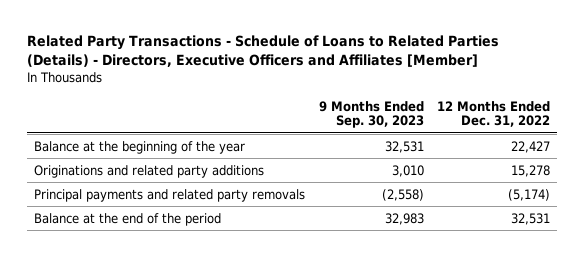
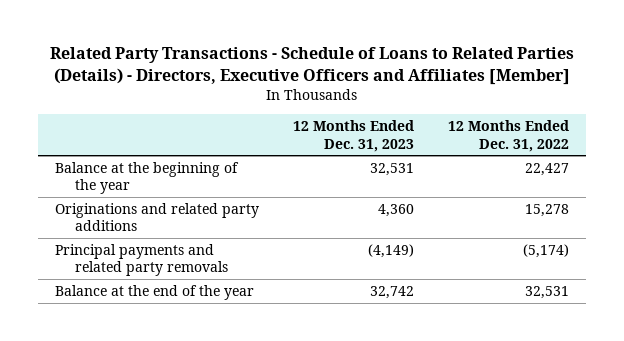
[318,100,424,129] 9 Months Ended Sep. 30, 2023 -> none
none -> [292,120,414,152] 12 Months Ended Dec. 31, 2023
[33,212,221,226] Balance at the end of the period -> [54,284,254,300] Balance at the end of the year

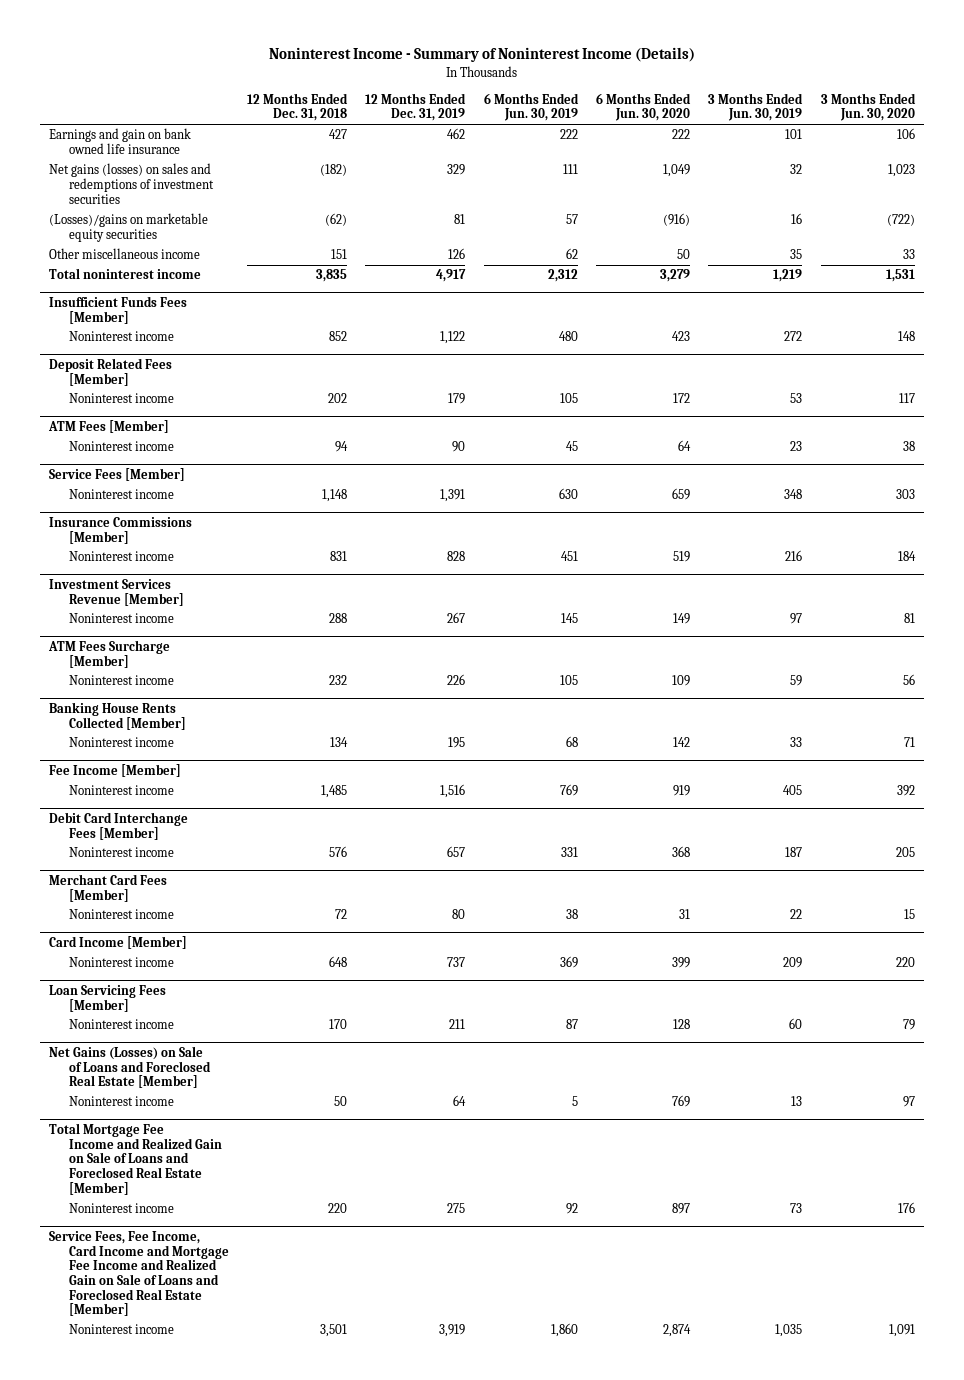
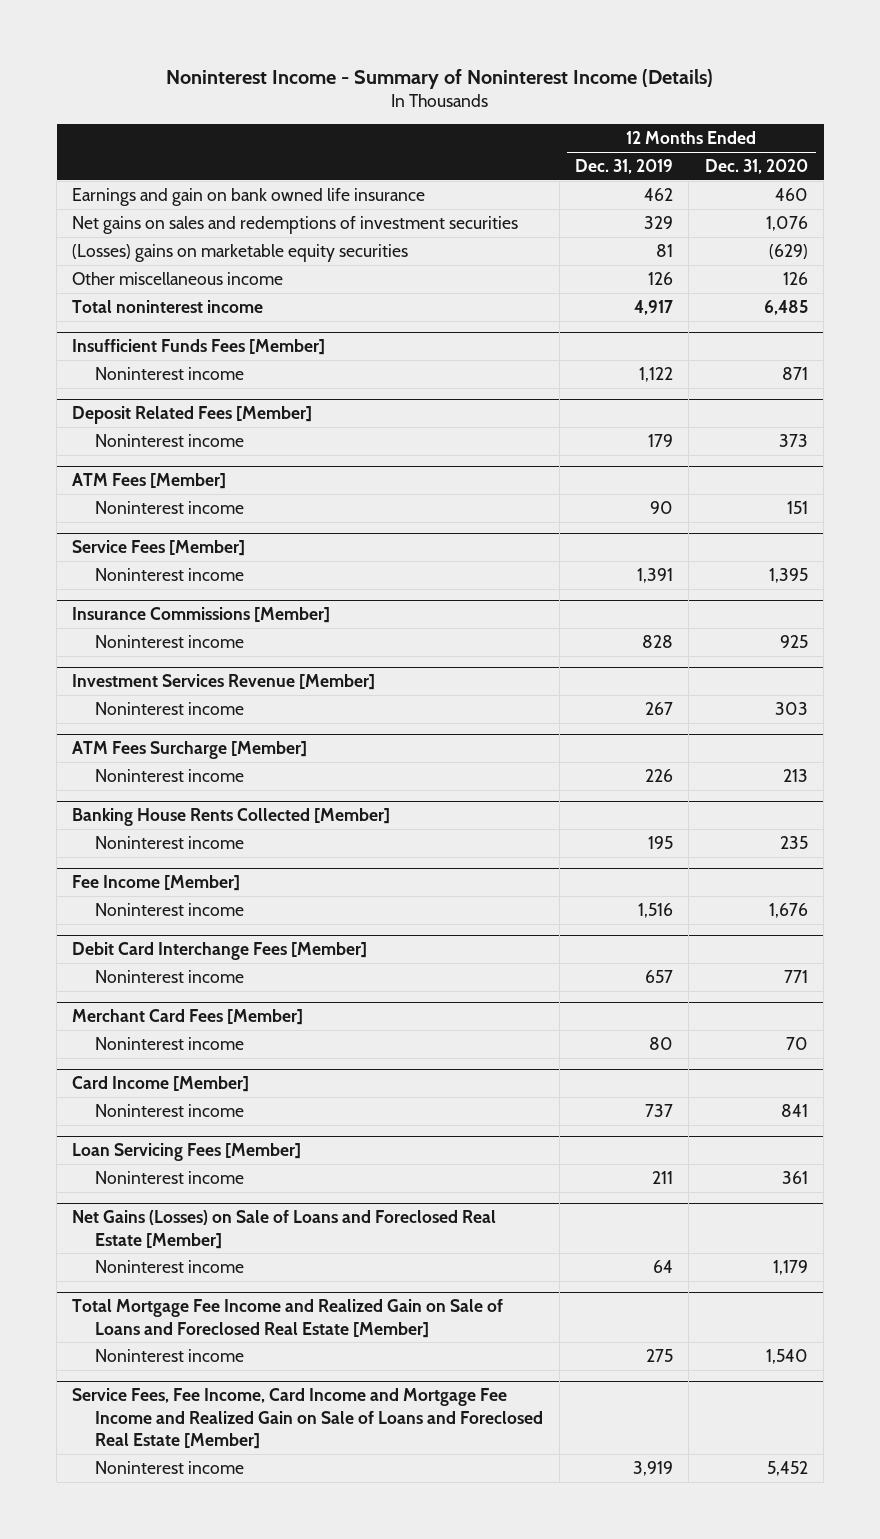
[247,92,349,122] 12 Months Ended Dec. 31, 2018 -> none
[483,92,579,122] 6 Months Ended Jun. 30, 2019 -> none
[596,92,692,122] 6 Months Ended Jun. 30, 2020 -> none
[708,92,804,122] 3 Months Ended Jun. 30, 2019 -> none
[820,92,916,122] 3 Months Ended Jun. 30, 2020 -> none
none -> [704,159,808,175] Dec. 31, 2020
[48,163,214,204] Net gains (losses) on sales and redemptions of investment securities -> [72,215,519,234] Net gains on sales and redemptions of investment securities
[48,213,208,243] (Losses)/gains on marketable equity securities -> [72,243,409,262] (Losses) gains on marketable equity securities

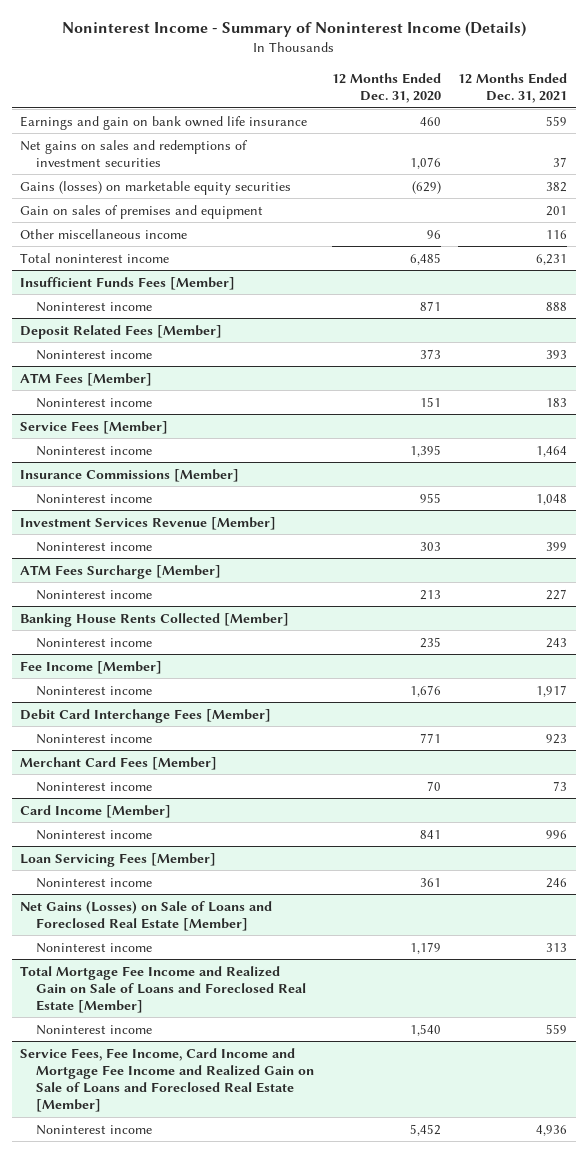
[574,159,673,175] Dec. 31, 2019 -> none
none -> [458,73,568,104] 12 Months Ended Dec. 31, 2021
[72,243,409,262] (Losses) gains on marketable equity securities -> [20,180,292,195] Gains (losses) on marketable equity securities
none -> [20,204,264,219] Gain on sales of premises and equipment
[782,271,808,285] 126 -> [426,229,441,239] 96
[779,634,808,648] 925 -> [419,492,441,503] 955

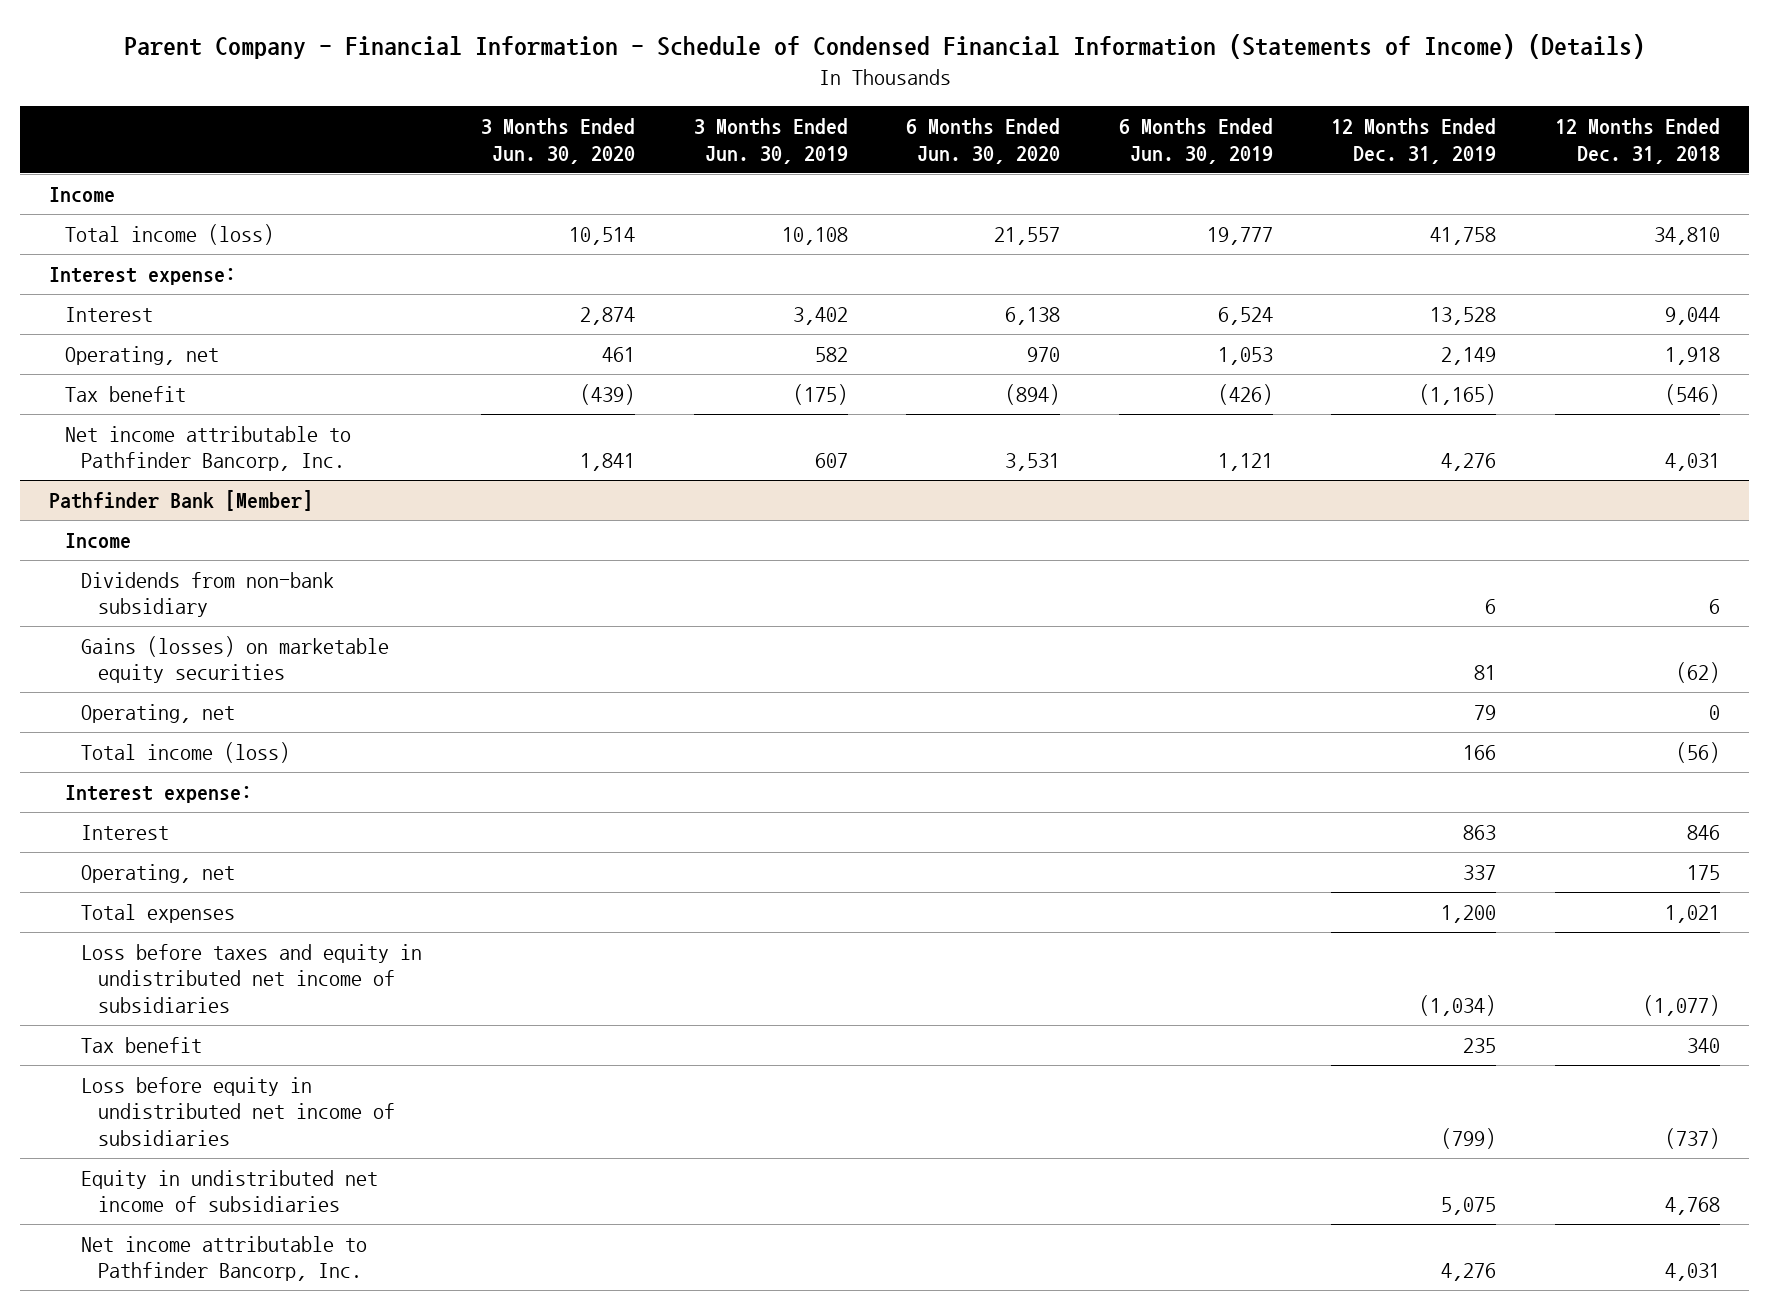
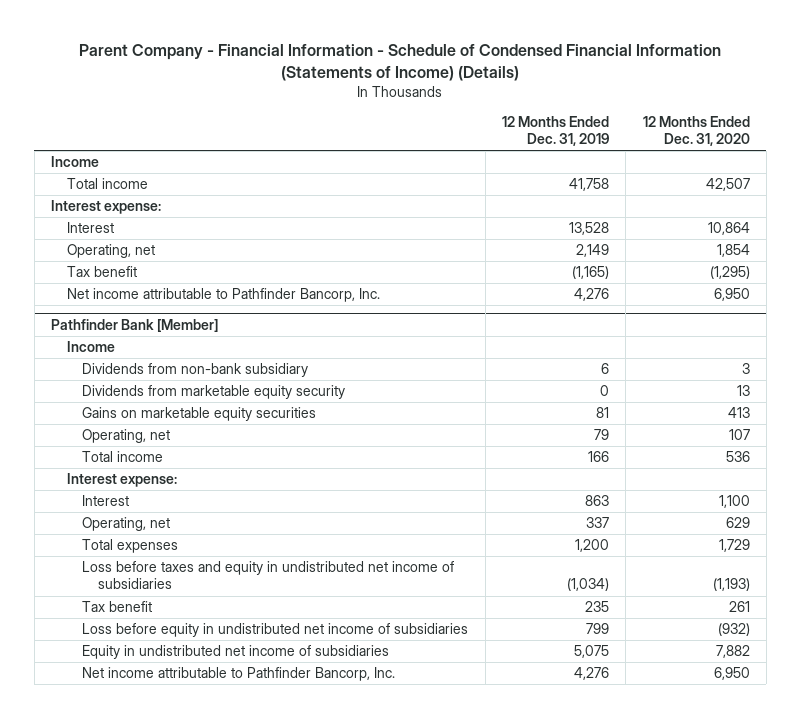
[481,118,636,164] 3 Months Ended Jun. 30, 2020 -> none
[693,118,848,164] 3 Months Ended Jun. 30, 2019 -> none
[906,118,1061,164] 6 Months Ended Jun. 30, 2020 -> none
[1118,118,1273,164] 6 Months Ended Jun. 30, 2019 -> none
[1555,118,1721,164] 12 Months Ended Dec. 31, 2018 -> none
none -> [642,116,750,147] 12 Months Ended Dec. 31, 2020
[65,224,275,246] Total income (loss) -> [66,178,148,190] Total income
none -> [82,385,346,400] Dividends from marketable equity security
[81,636,390,684] Gains (losses) on marketable equity securities -> [82,407,317,422] Gains on marketable equity securities
[81,742,291,764] Total income (loss) -> [82,451,164,463] Total income
[1441,1127,1497,1149] (799) -> [585,623,609,635] 799

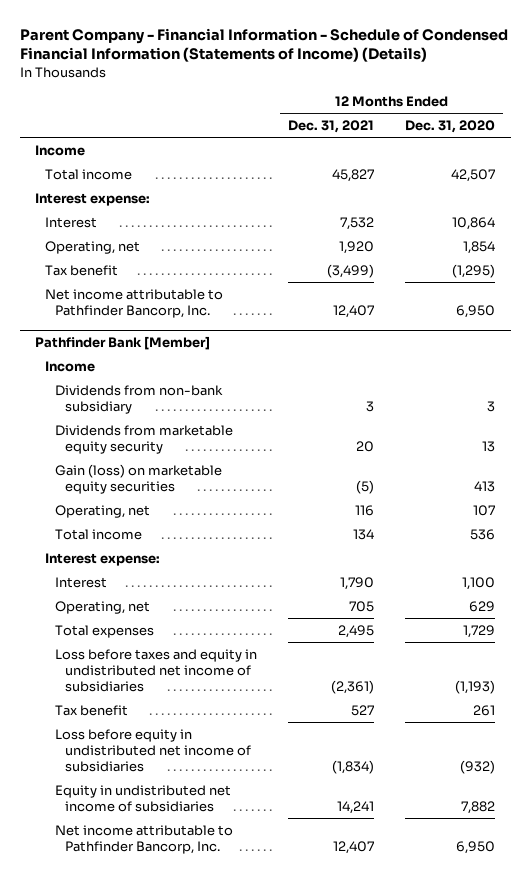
[501,116,609,147] 12 Months Ended Dec. 31, 2019 -> none
none -> [288,119,375,133] Dec. 31, 2021
[82,407,317,422] Gains on marketable equity securities -> [54,463,222,494] Gain (loss) on marketable equity securities

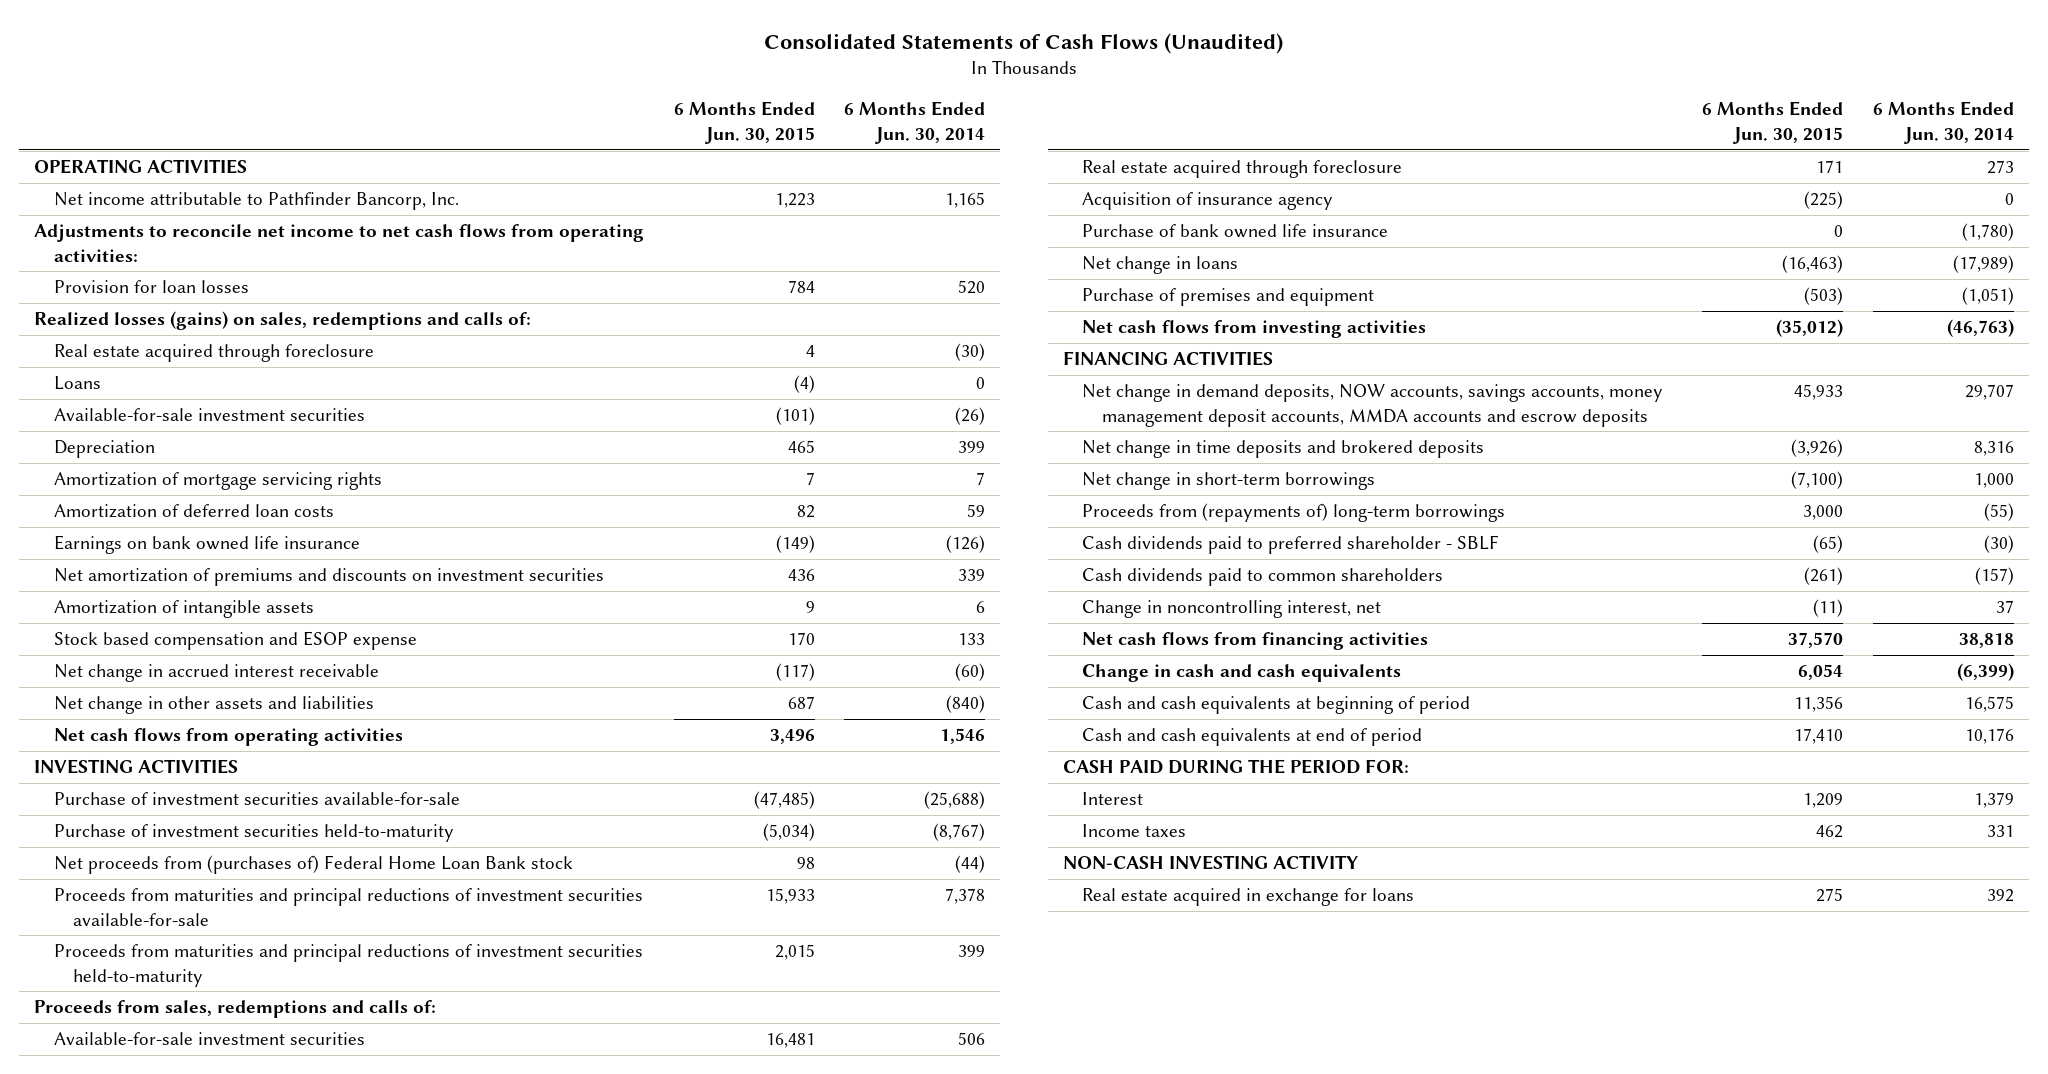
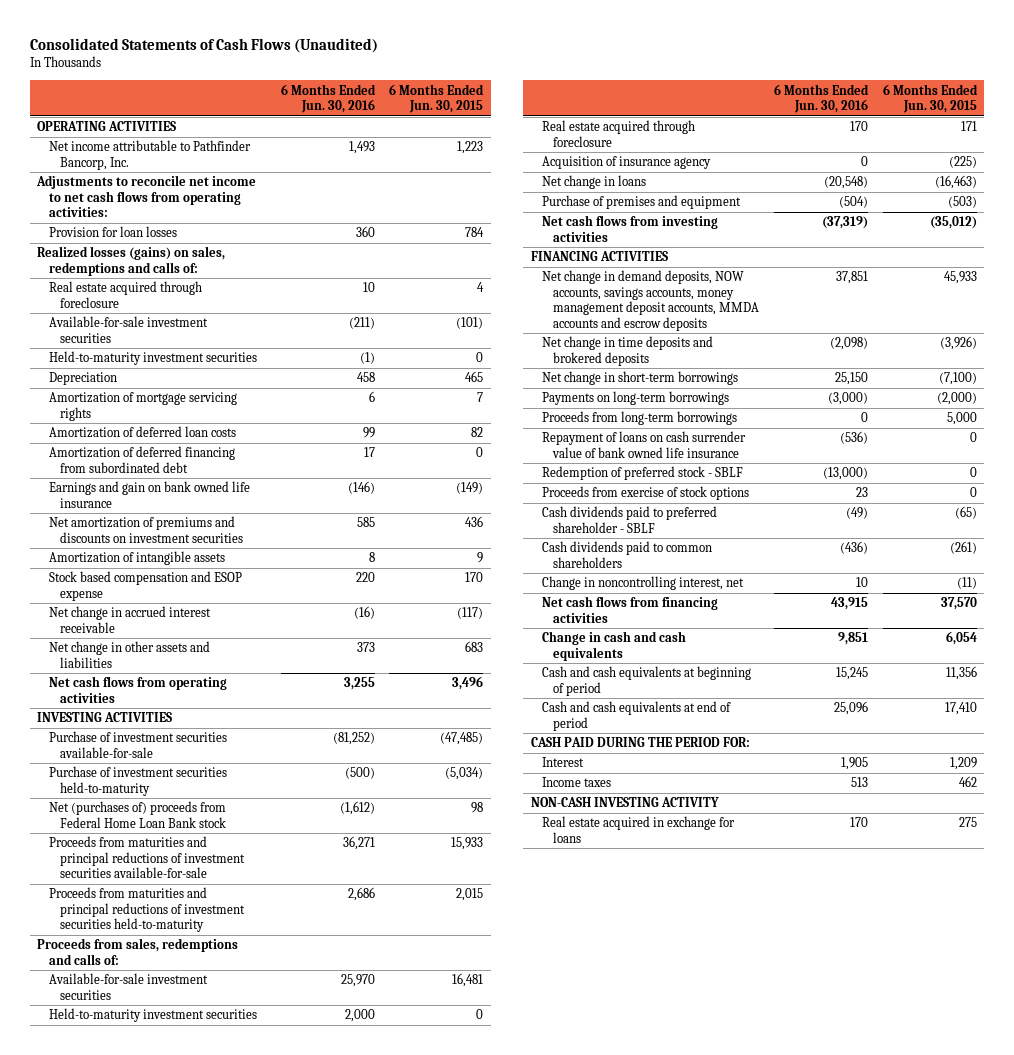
[844,101,986,145] 6 Months Ended Jun. 30, 2014 -> none
none -> [280,83,376,114] 6 Months Ended Jun. 30, 2016
[53,375,101,390] Loans -> none
none -> [48,351,257,366] Held-to-maturity investment securities
none -> [48,446,235,473] Amortization of deferred financing from subordinated debt
[53,534,360,554] Earnings on bank owned life insurance -> [48,481,250,508] Earnings and gain on bank owned life insurance
[787,695,815,709] 687 -> [465,641,484,653] 683
[53,854,573,874] Net proceeds from (purchases of) Federal Home Loan Bank stock -> [48,801,226,828] Net (purchases of) proceeds from Federal Home Loan Bank stock
none -> [48,1008,257,1023] Held-to-maturity investment securities
[1082,223,1389,238] Purchase of bank owned life insurance -> none
[1082,502,1506,522] Proceeds from (repayments of) long-term borrowings -> [541,391,729,406] Payments on long-term borrowings
[1803,504,1844,520] 3,000 -> [936,392,977,406] (2,000)
none -> [541,411,737,426] Proceeds from long-term borrowings
none -> [541,431,746,458] Repayment of loans on cash surrender value of bank owned life insurance
none -> [541,466,743,481] Redemption of preferred stock - SBLF
none -> [541,486,749,501] Proceeds from exercise of stock options

